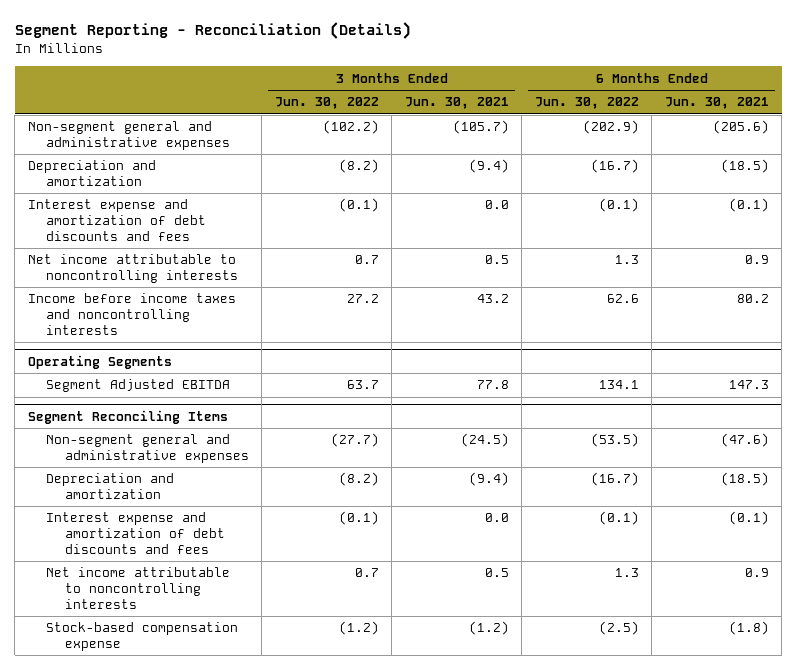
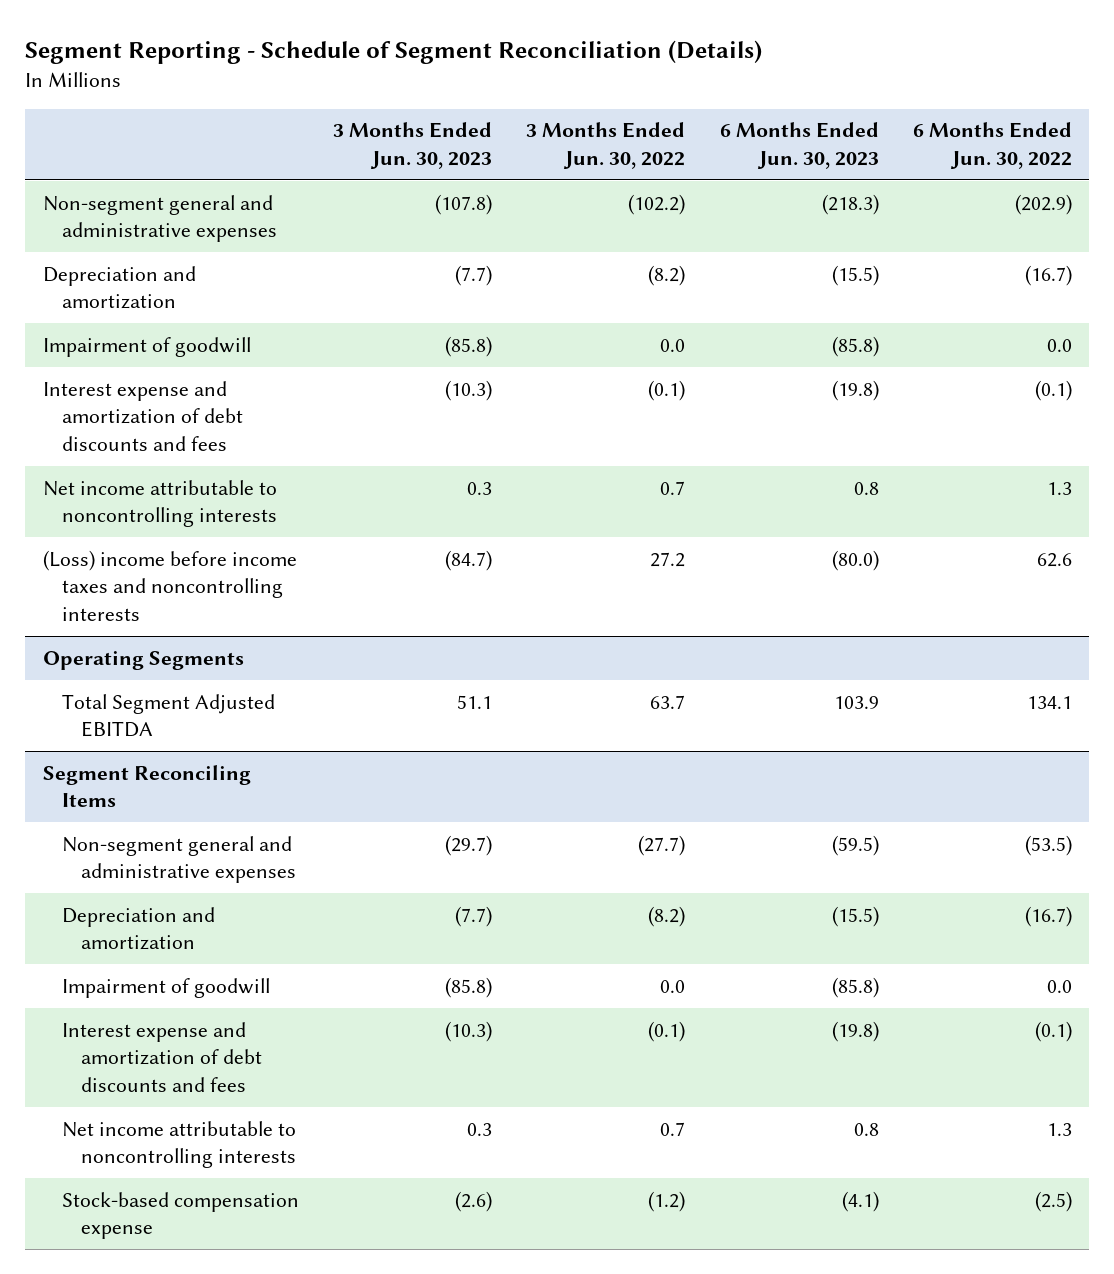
[14,22,411,40] Segment Reporting - Reconciliation (Details) -> [25,40,763,65] Segment Reporting - Schedule of Segment Reconciliation (Details)
[404,97,509,110] Jun. 30, 2021 -> none
[664,97,769,110] Jun. 30, 2021 -> none
none -> [332,122,492,170] 3 Months Ended Jun. 30, 2023
none -> [719,122,879,170] 6 Months Ended Jun. 30, 2023
none -> [42,336,251,357] Impairment of goodwill
[27,293,236,335] Income before income taxes and noncontrolling interests -> [42,549,297,622] (Loss) income before income taxes and noncontrolling interests
[46,379,231,393] Segment Adjusted EBITDA -> [61,693,275,738] Total Segment Adjusted EBITDA
none -> [61,977,270,998] Impairment of goodwill

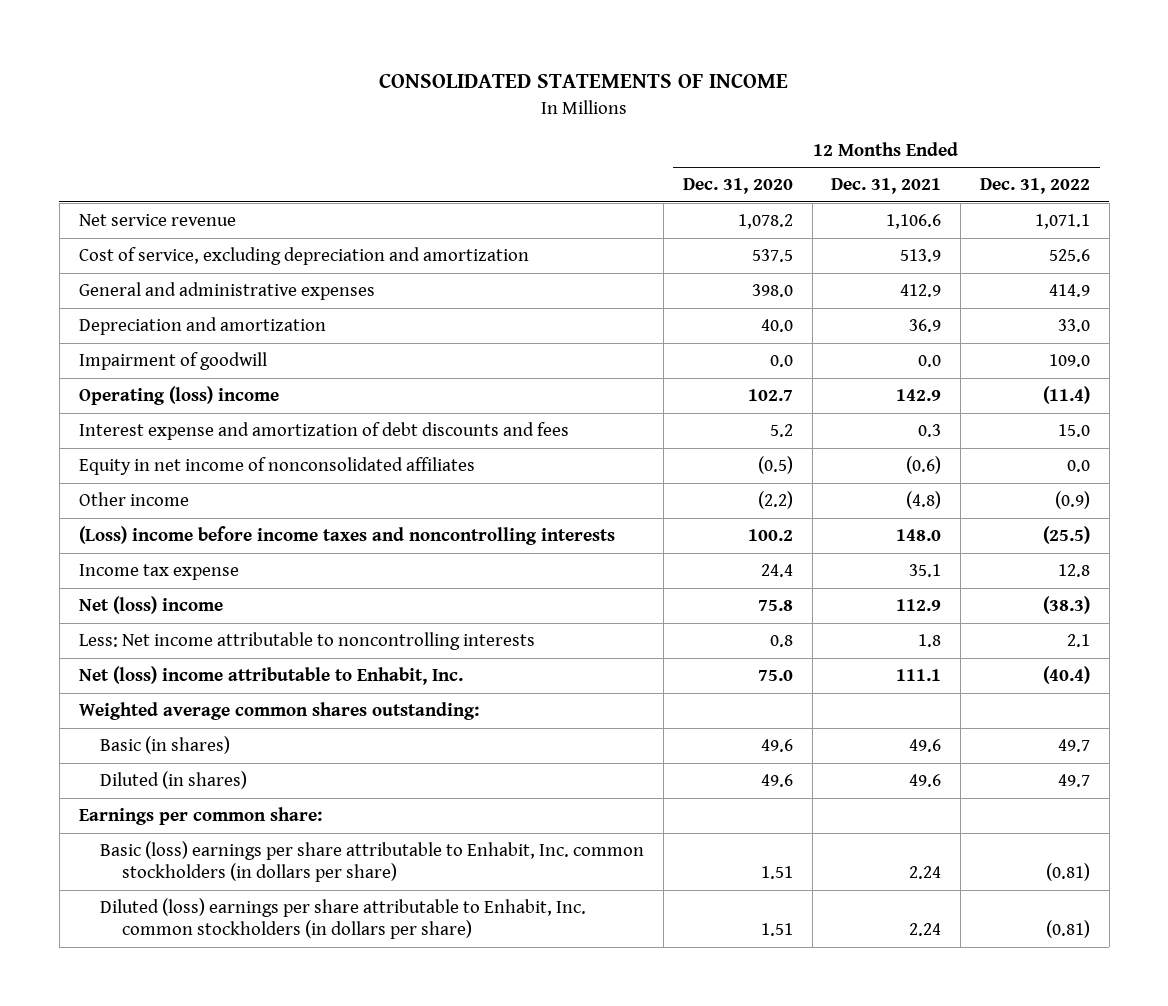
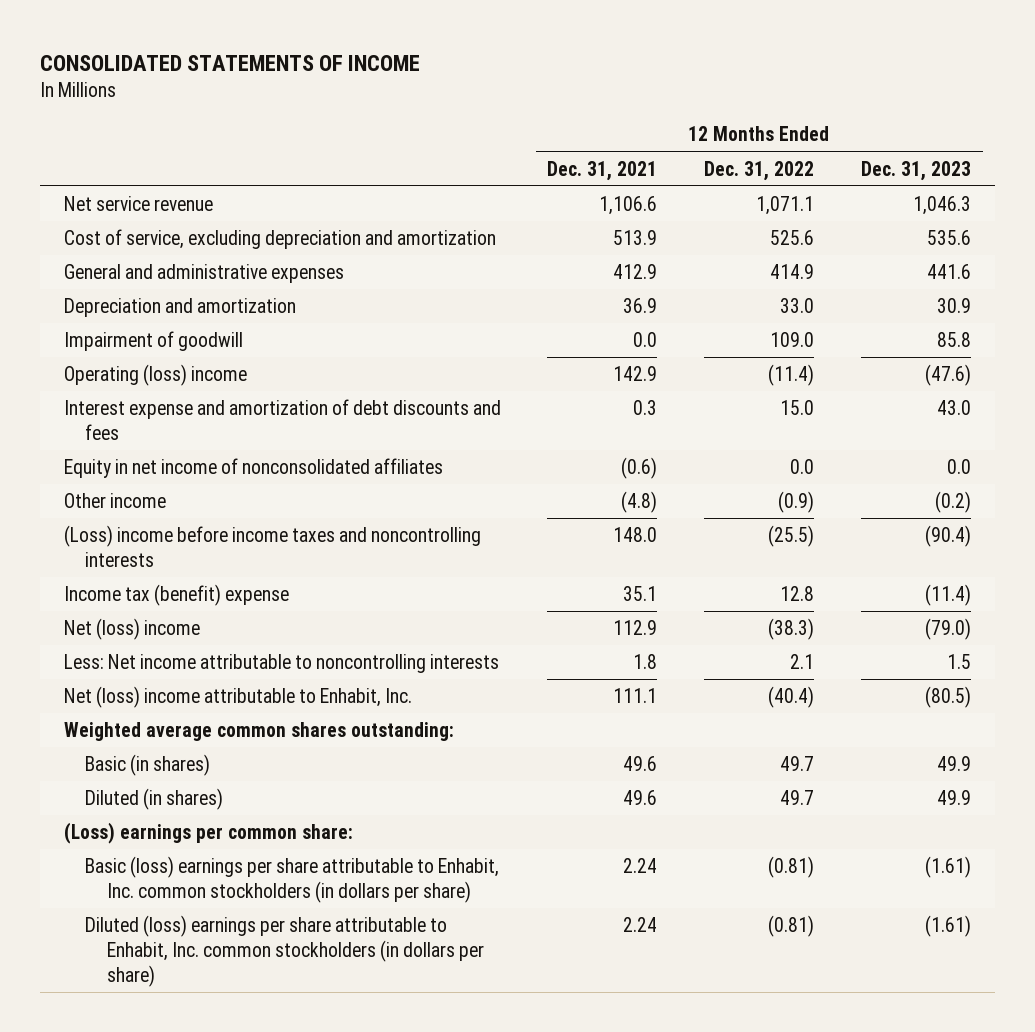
[682,178,793,195] Dec. 31, 2020 -> none
none -> [861,160,972,181] Dec. 31, 2023
[78,564,239,581] Income tax expense -> [63,584,289,607] Income tax (benefit) expense
[78,807,322,826] Earnings per common share: -> [63,822,353,845] (Loss) earnings per common share:

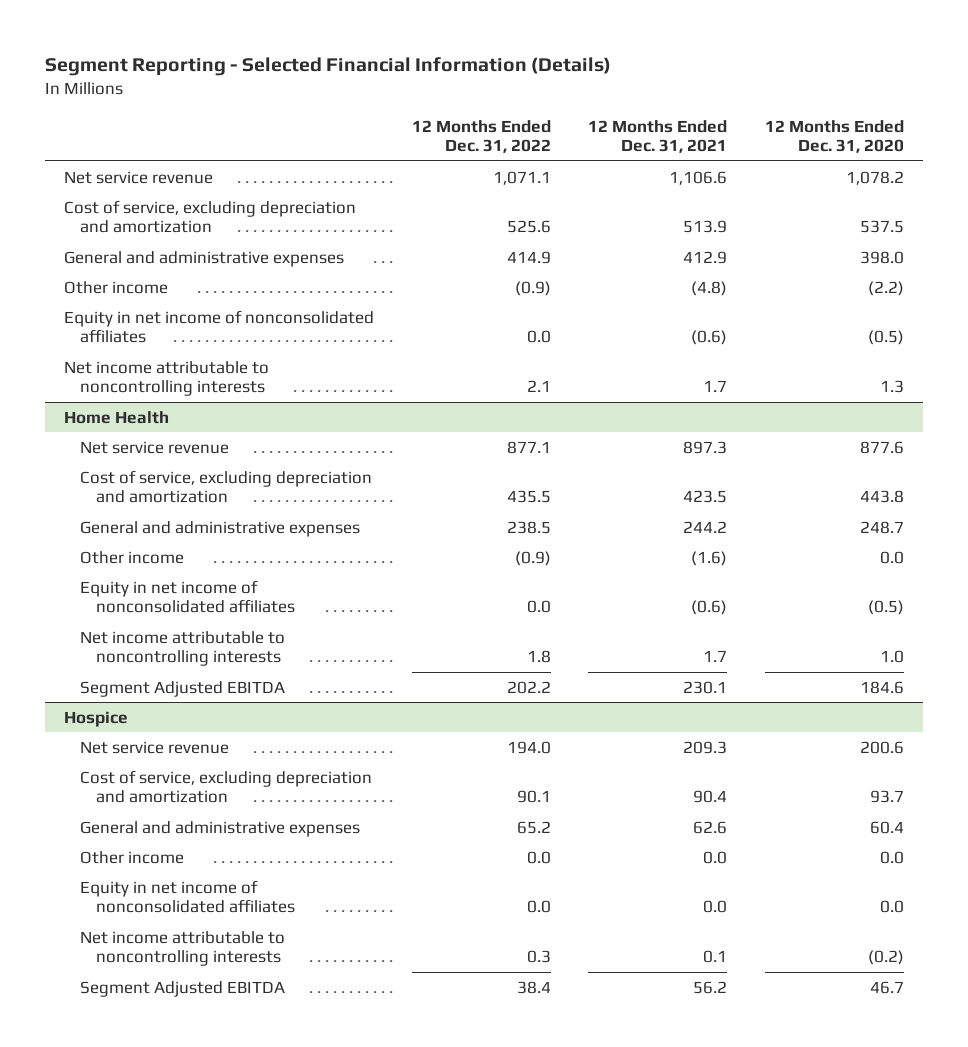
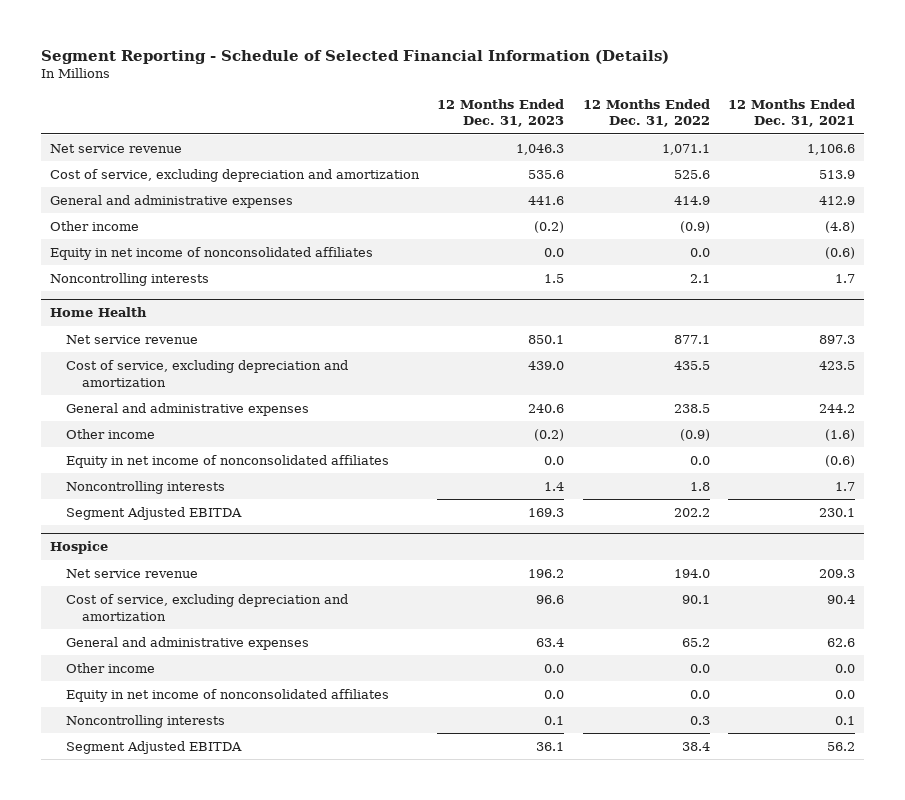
[44,57,611,77] Segment Reporting - Selected Financial Information (Details) -> [40,49,669,64] Segment Reporting - Schedule of Selected Financial Information (Details)
[765,119,905,154] 12 Months Ended Dec. 31, 2020 -> none
none -> [437,98,565,128] 12 Months Ended Dec. 31, 2023
[63,360,269,397] Net income attributable to noncontrolling interests -> [49,272,209,286] Noncontrolling interests
[79,630,285,667] Net income attributable to noncontrolling interests -> [66,480,226,494] Noncontrolling interests
[79,930,285,967] Net income attributable to noncontrolling interests -> [66,714,226,728] Noncontrolling interests

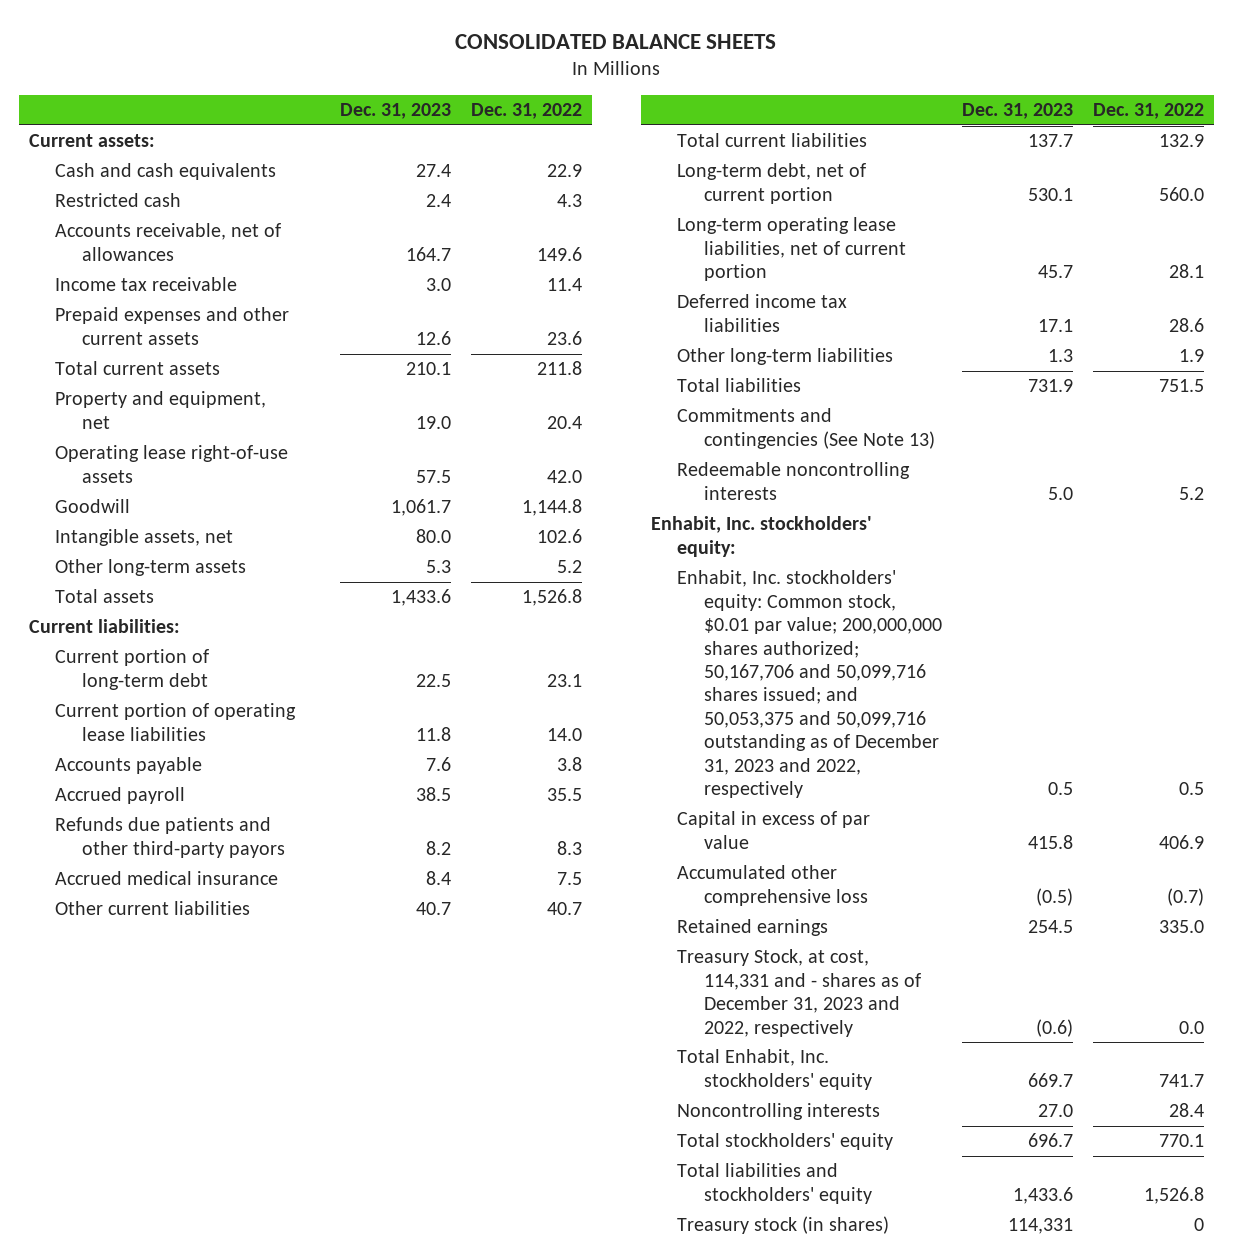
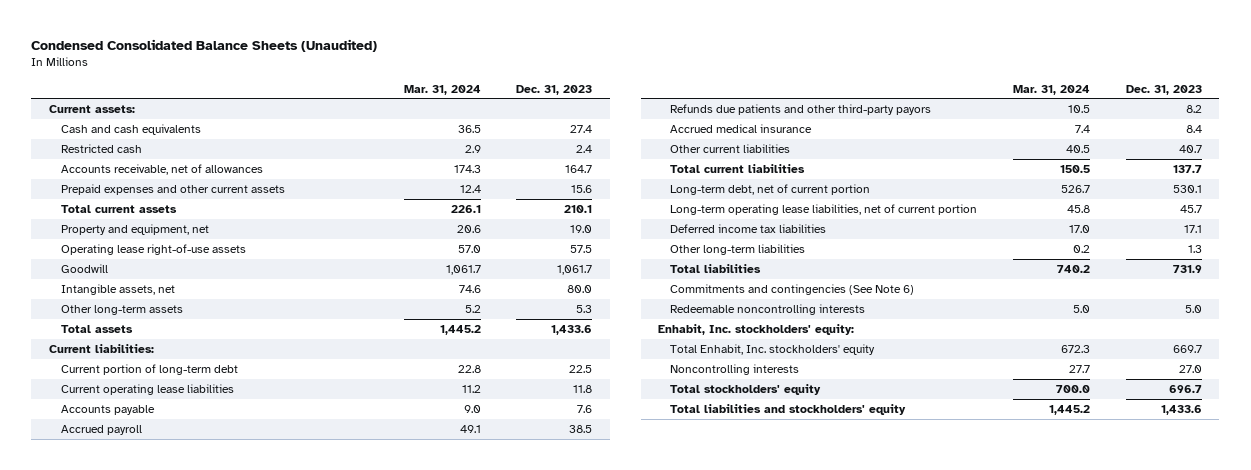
[455,33,777,49] CONSOLIDATED BALANCE SHEETS -> [31,39,378,53] Condensed Consolidated Balance Sheets (Unaudited)
[471,103,583,120] Dec. 31, 2022 -> none
none -> [403,84,481,95] Mar. 31, 2024
[55,277,238,292] Income tax receivable -> none
[415,330,451,345] 12.6 -> [571,184,593,193] 15.6
[55,703,297,741] Current portion of operating lease liabilities -> [61,383,235,395] Current operating lease liabilities
[677,408,935,449] Commitments and contingencies (See Note 13) -> [670,283,915,295] Commitments and contingencies (See Note 6)
[677,570,942,799] Enhabit, Inc. stockholders' equity: Common stock, $0.01 par value; 200,000,000 shares authorized; 50,167,706 and 50,099,716 shares issued; and 50,053,375 and 50,099,716 outstanding as of December 31, 2023 and 2022, respectively -> none
[677,811,871,849] Capital in excess of par value -> none
[677,865,868,906] Accumulated other comprehensive loss -> none
[677,919,829,937] Retained earnings -> none
[677,949,921,1037] Treasury Stock, at cost, 114,331 and - shares as of December 31, 2023 and 2022, respectively -> none
[677,1216,890,1235] Treasury stock (in shares) -> none

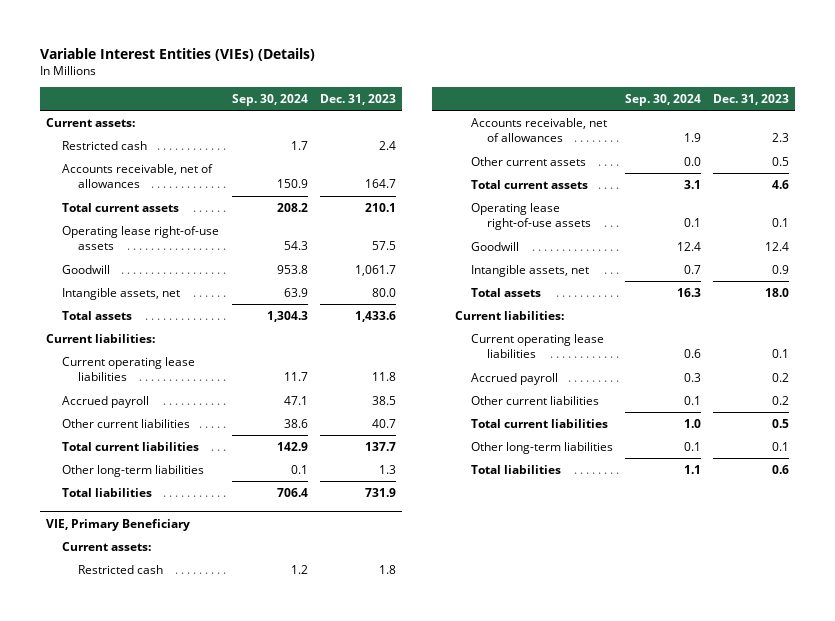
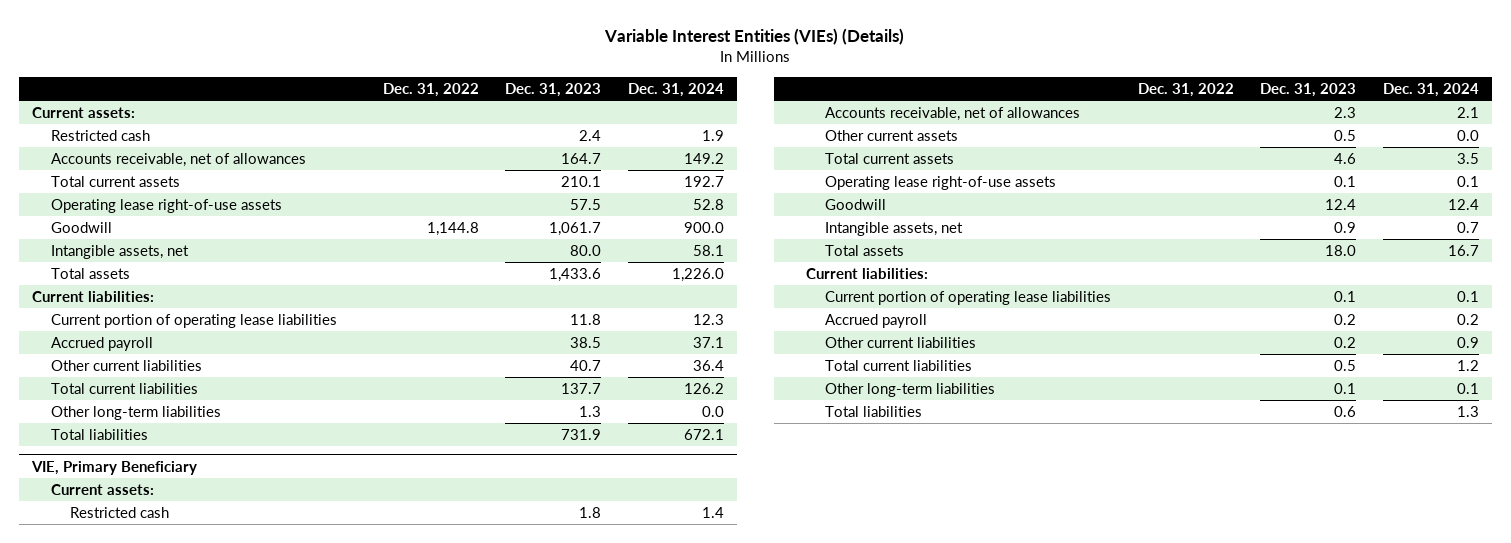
[232,93,309,106] Sep. 30, 2024 -> none
none -> [382,83,479,98] Dec. 31, 2022
none -> [627,83,724,98] Dec. 31, 2024
[62,356,196,382] Current operating lease liabilities -> [51,313,338,328] Current portion of operating lease liabilities
[470,333,604,359] Current operating lease liabilities -> [825,290,1112,305] Current portion of operating lease liabilities

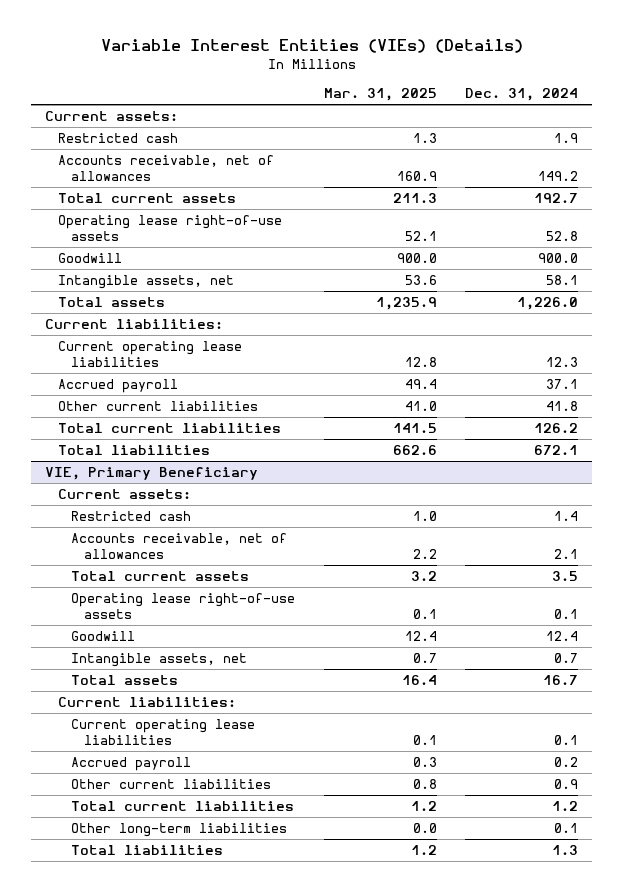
[382,83,479,98] Dec. 31, 2022 -> none
[505,83,602,98] Dec. 31, 2023 -> none
none -> [323,88,437,102] Mar. 31, 2025
[51,313,338,328] Current portion of operating lease liabilities -> [58,341,243,367] Current operating lease liabilities
[692,359,724,371] 36.4 -> [546,401,579,412] 41.8
[51,405,222,420] Other long-term liabilities -> none
[825,129,959,141] Other current assets -> none
[825,290,1112,305] Current portion of operating lease liabilities -> [71,719,256,745] Current operating lease liabilities

